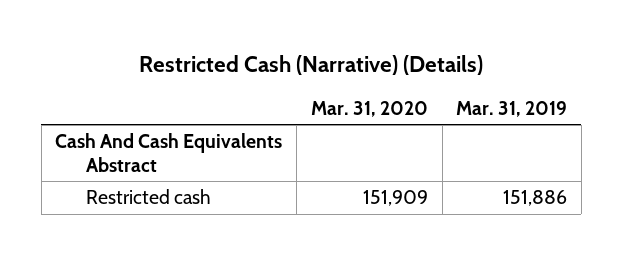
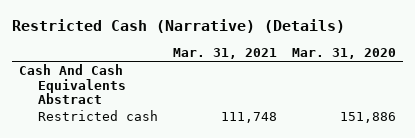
[456,100,568,117] Mar. 31, 2019 -> none
none -> [173,47,278,59] Mar. 31, 2021
[362,190,428,207] 151,909 -> [339,112,396,124] 151,886

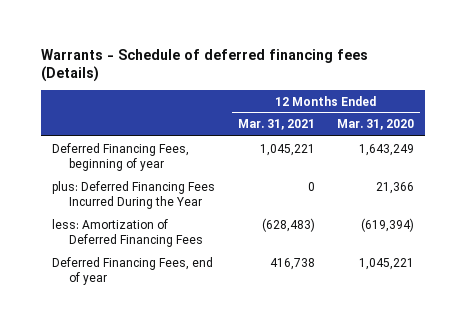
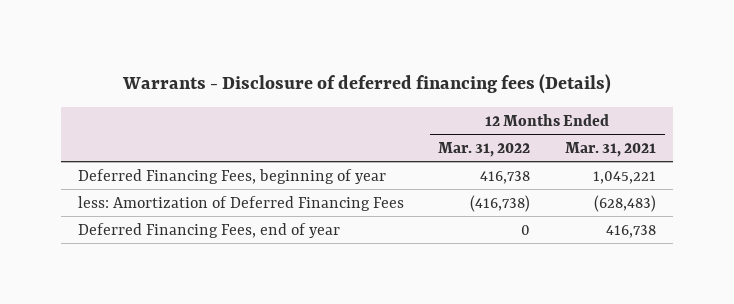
[40,48,368,83] Warrants - Schedule of deferred financing fees (Details) -> [121,74,611,95] Warrants - Disclosure of deferred financing fees (Details)
[336,119,414,131] Mar. 31, 2020 -> none
none -> [438,142,531,158] Mar. 31, 2022
[52,180,216,209] plus: Deferred Financing Fees Incurred During the Year -> none

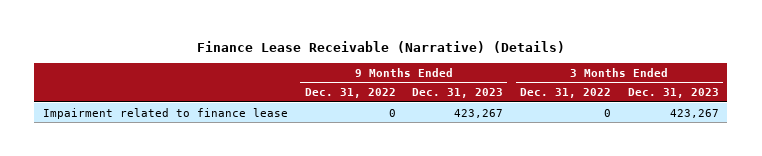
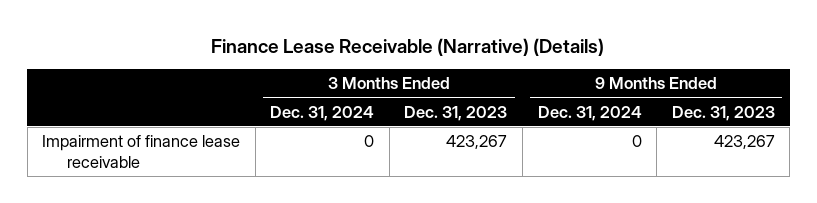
[304,88,396,99] Dec. 31, 2022 -> none
[520,88,612,99] Dec. 31, 2022 -> none
none -> [270,105,375,121] Dec. 31, 2024
none -> [537,105,642,121] Dec. 31, 2024
[42,107,288,119] Impairment related to finance lease -> [42,135,241,168] Impairment of finance lease receivable

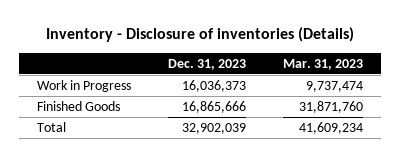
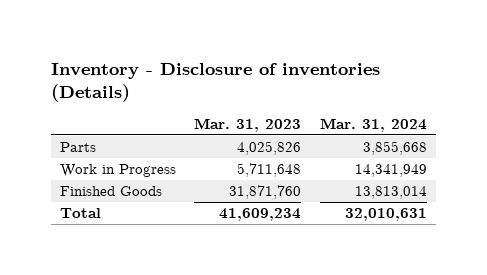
[167,58,246,70] Dec. 31, 2023 -> none
none -> [319,117,427,132] Mar. 31, 2024
none -> [60,142,97,153] Parts
[305,80,363,92] 9,737,474 -> [237,163,302,178] 5,711,648

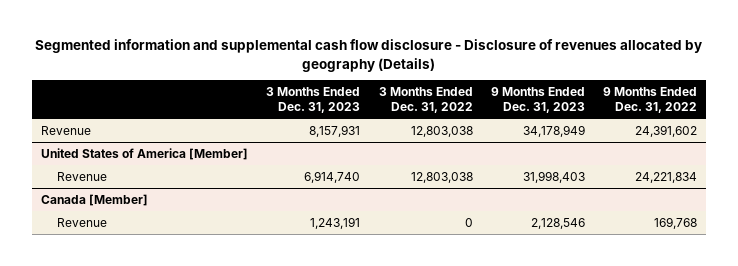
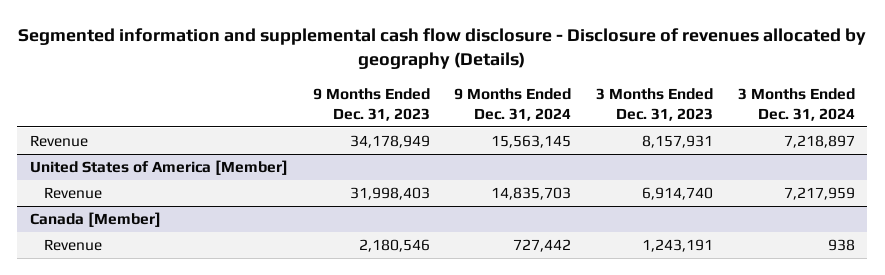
[378,87,473,114] 3 Months Ended Dec. 31, 2022 -> none
[603,87,698,114] 9 Months Ended Dec. 31, 2022 -> none
none -> [454,87,572,121] 9 Months Ended Dec. 31, 2024
none -> [738,87,856,121] 3 Months Ended Dec. 31, 2024
[530,217,585,229] 2,128,546 -> [358,239,430,253] 2,180,546

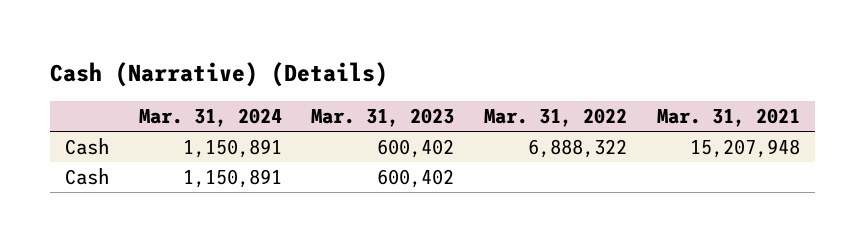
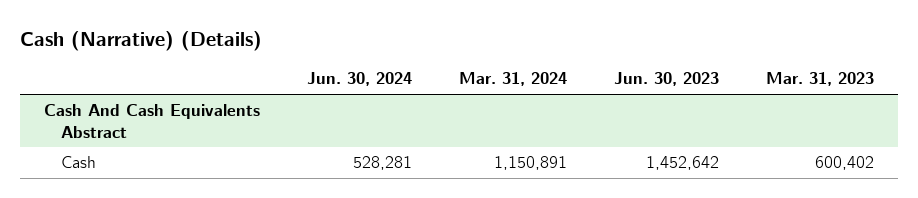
[484,108,628,128] Mar. 31, 2022 -> none
[656,108,800,128] Mar. 31, 2021 -> none
none -> [306,72,412,87] Jun. 30, 2024
none -> [613,72,719,87] Jun. 30, 2023
[65,138,110,156] Cash -> none
none -> [43,104,260,138] Cash And Cash Equivalents Abstract

